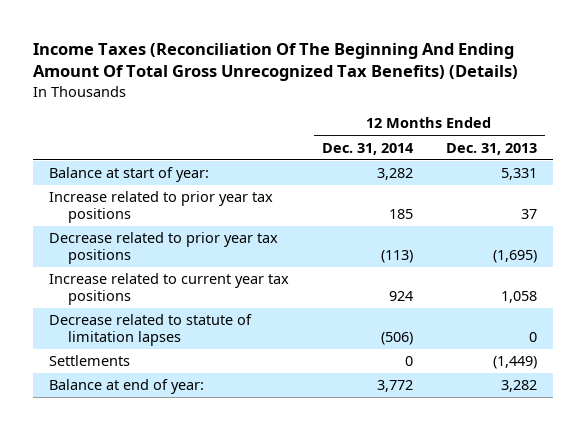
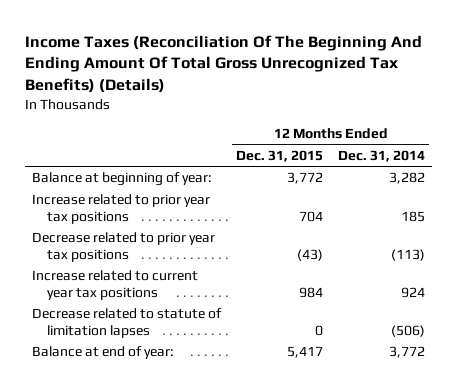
[445,142,537,155] Dec. 31, 2013 -> none
none -> [236,149,324,162] Dec. 31, 2015
[49,167,210,183] Balance at start of year: -> [32,172,213,187] Balance at beginning of year:
[49,355,131,367] Settlements -> none

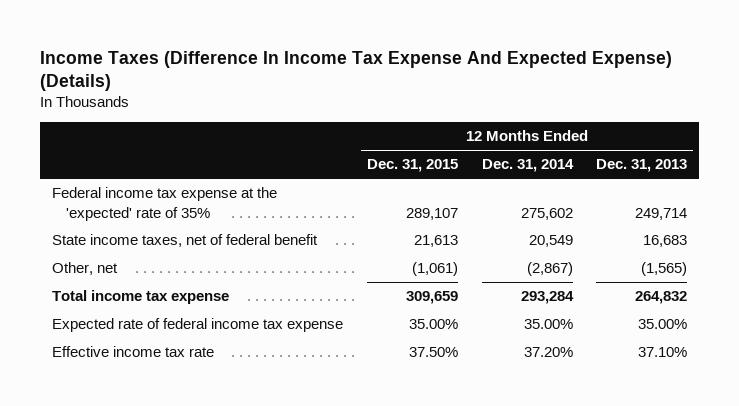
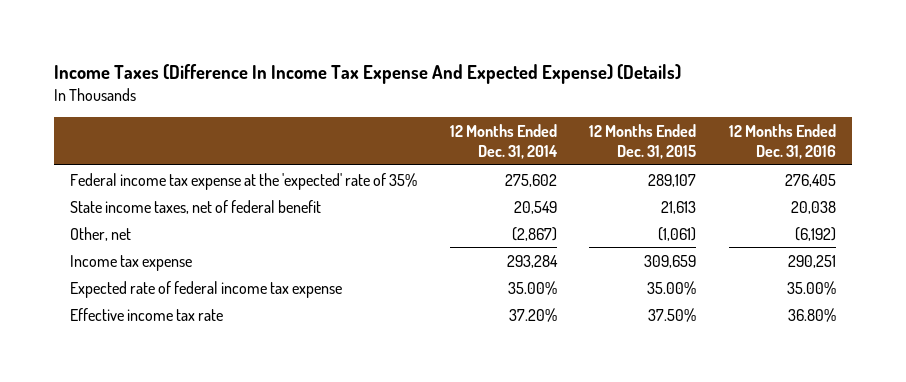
[596,159,688,173] Dec. 31, 2013 -> none
none -> [728,123,836,159] 12 Months Ended Dec. 31, 2016
[52,290,230,305] Total income tax expense -> [70,254,193,271] Income tax expense

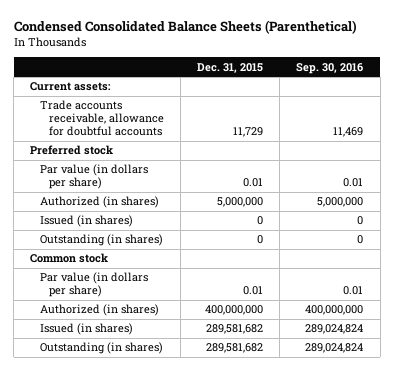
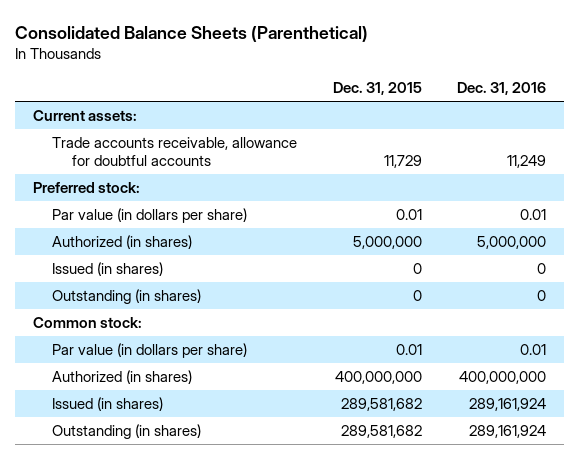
[13,20,357,35] Condensed Consolidated Balance Sheets (Parenthetical) -> [15,25,369,42] Consolidated Balance Sheets (Parenthetical)
[296,62,364,74] Sep. 30, 2016 -> none
none -> [456,82,546,96] Dec. 31, 2016
[30,145,114,156] Preferred stock -> [32,181,140,193] Preferred stock:
[30,253,109,264] Common stock -> [32,316,142,328] Common stock:

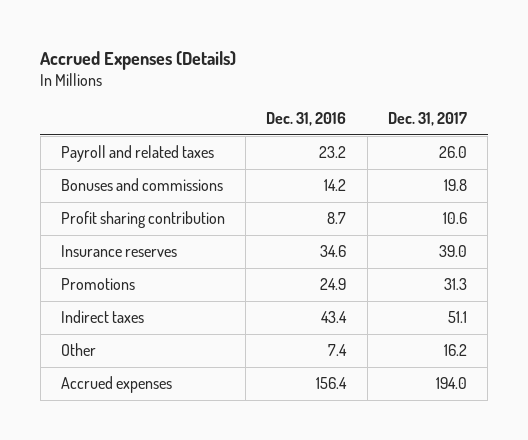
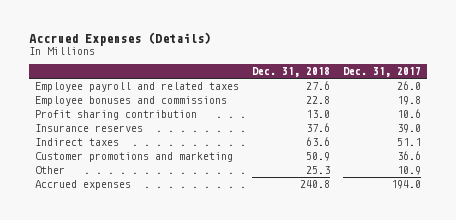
[266,112,347,127] Dec. 31, 2016 -> none
none -> [251,67,330,78] Dec. 31, 2018
[60,145,214,163] Payroll and related taxes -> [35,82,240,93] Employee payroll and related taxes
[60,178,223,192] Bonuses and commissions -> [35,96,228,107] Employee bonuses and commissions
[60,278,135,291] Promotions -> none
none -> [35,152,234,163] Customer promotions and marketing
[443,344,467,357] 16.2 -> [396,166,421,176] 10.9

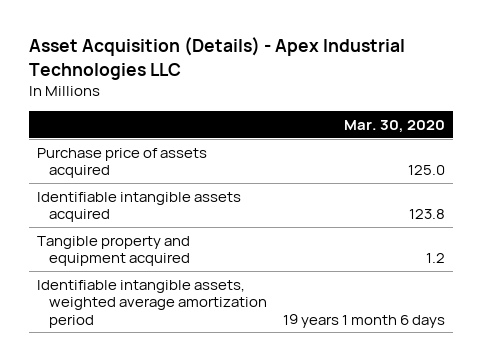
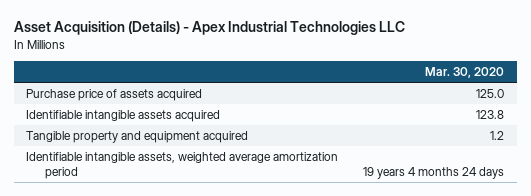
[283,313,446,328] 19 years 1 month 6 days -> [363,167,505,180] 19 years 4 months 24 days

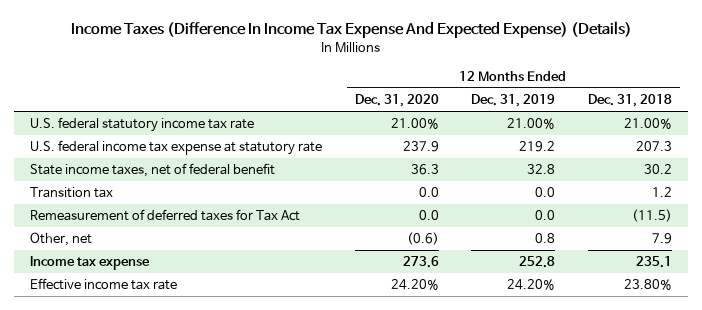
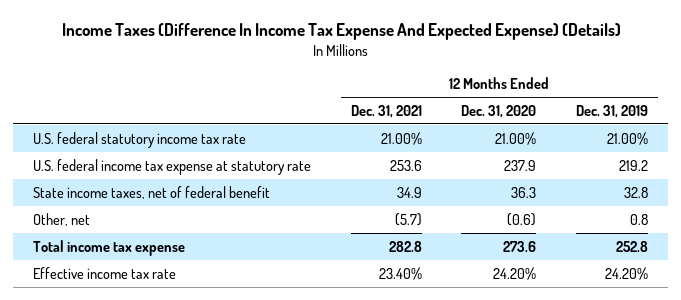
[588,94,673,108] Dec. 31, 2018 -> none
none -> [350,105,422,119] Dec. 31, 2021
[30,187,114,199] Transition tax -> none
[30,209,301,222] Remeasurement of deferred taxes for Tax Act -> none
[30,256,151,271] Income tax expense -> [33,239,186,256] Total income tax expense

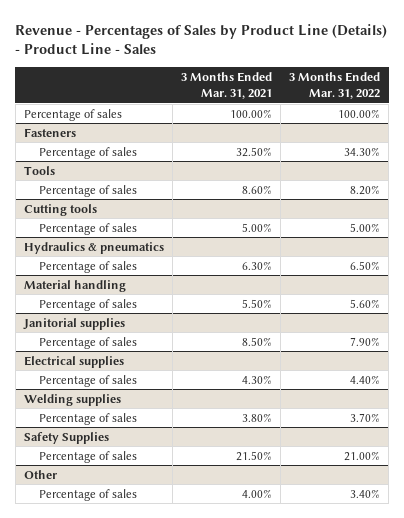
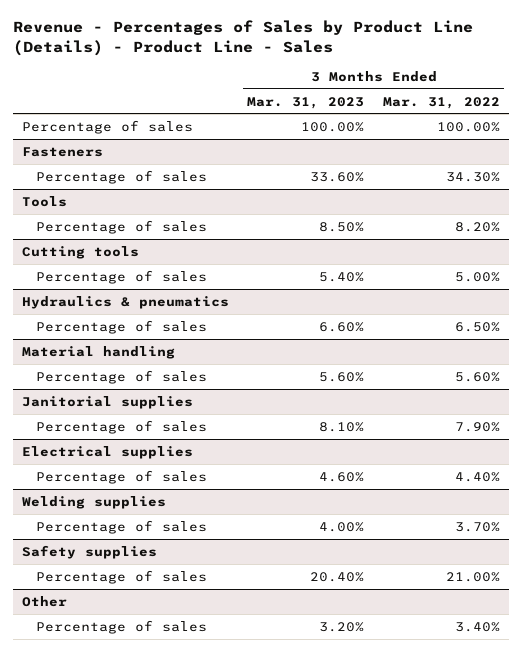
[180,71,272,99] 3 Months Ended Mar. 31, 2021 -> none
none -> [247,96,365,109] Mar. 31, 2023
[23,431,109,444] Safety Supplies -> [22,544,158,559] Safety supplies

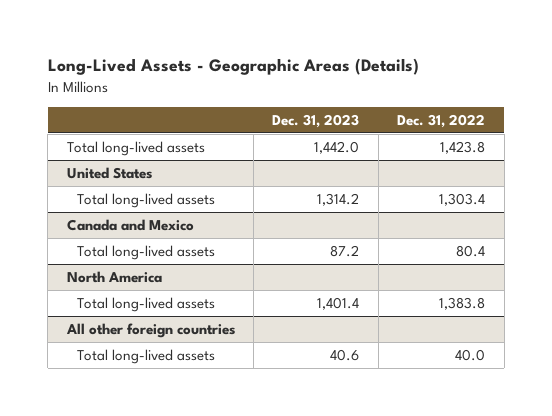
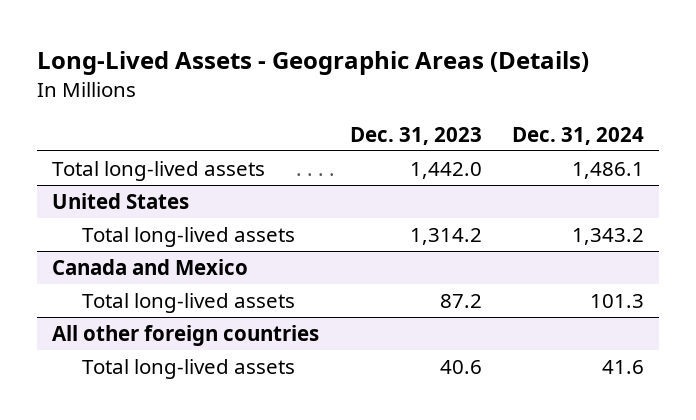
[397,113,486,128] Dec. 31, 2022 -> none
none -> [511,126,644,145] Dec. 31, 2024
[66,270,162,283] North America -> none
[77,296,216,312] Total long-lived assets -> none

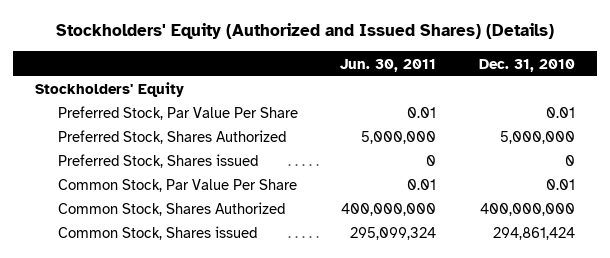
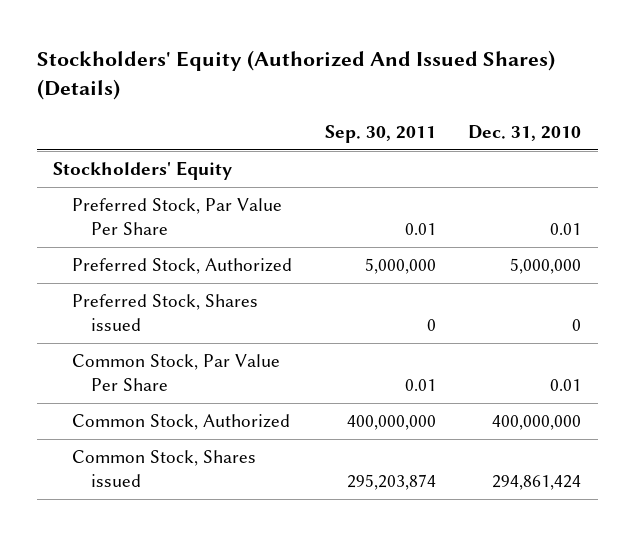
[55,23,554,40] Stockholders' Equity (Authorized and Issued Shares) (Details) -> [36,49,555,100] Stockholders' Equity (Authorized And Issued Shares) (Details)
[340,58,437,72] Jun. 30, 2011 -> none
none -> [324,124,436,143] Sep. 30, 2011
[57,130,286,145] Preferred Stock, Shares Authorized -> [71,258,292,275] Preferred Stock, Authorized
[57,202,285,217] Common Stock, Shares Authorized -> [71,414,290,431] Common Stock, Authorized

